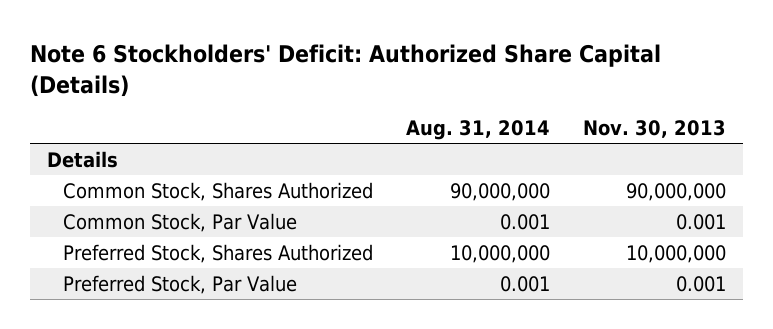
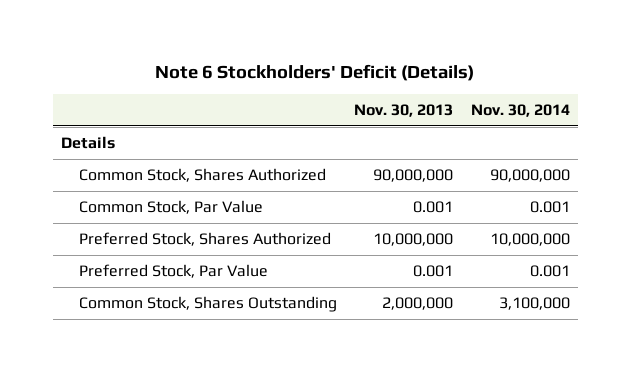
[30,43,662,97] Note 6 Stockholders' Deficit: Authorized Share Capital (Details) -> [155,63,475,81] Note 6 Stockholders' Deficit (Details)
[405,120,550,141] Aug. 31, 2014 -> none
none -> [470,104,570,118] Nov. 30, 2014
none -> [79,296,338,313] Common Stock, Shares Outstanding

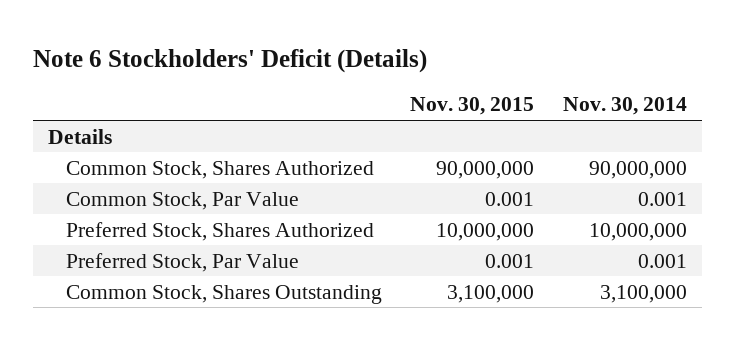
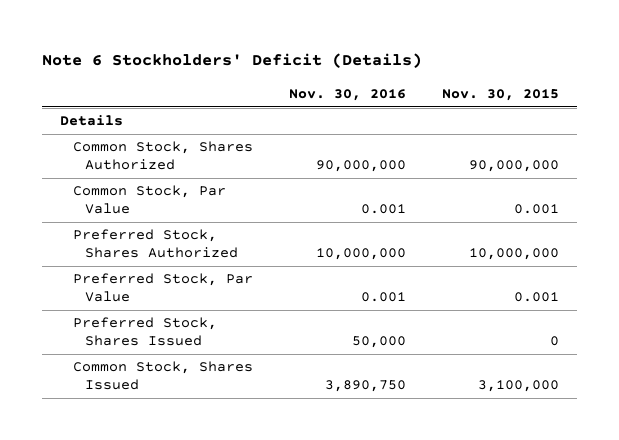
[563,97,688,116] Nov. 30, 2014 -> none
none -> [288,88,406,101] Nov. 30, 2016
none -> [72,317,217,347] Preferred Stock, Shares Issued
[65,284,382,304] Common Stock, Shares Outstanding -> [72,361,253,391] Common Stock, Shares Issued

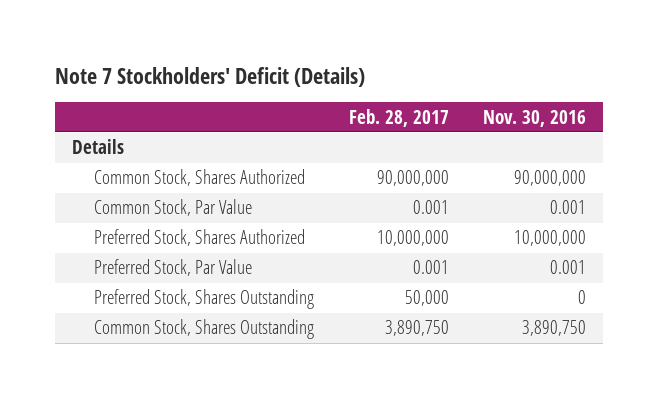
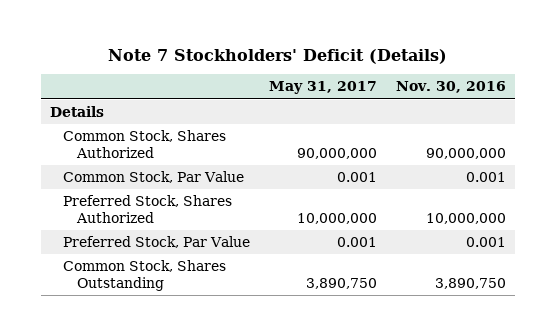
[348,108,449,127] Feb. 28, 2017 -> none
none -> [269,81,378,95] May 31, 2017
[94,289,315,310] Preferred Stock, Shares Outstanding -> none

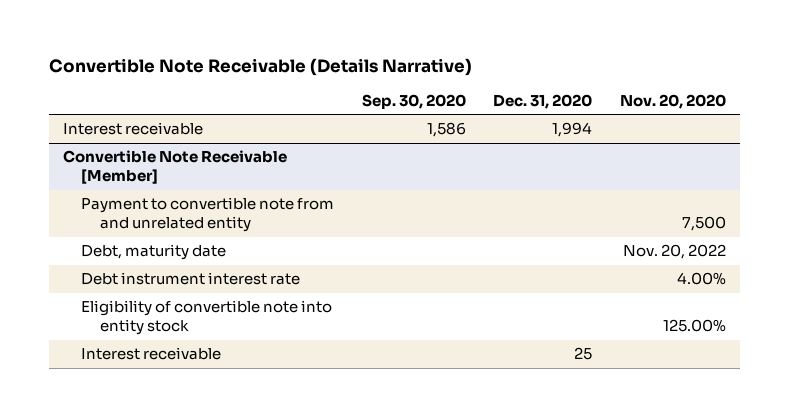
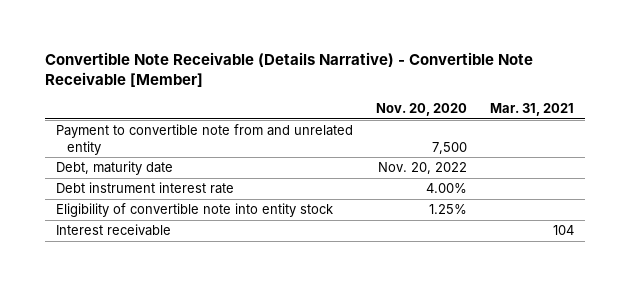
[49,58,473,77] Convertible Note Receivable (Details Narrative) -> [44,51,533,88] Convertible Note Receivable (Details Narrative) - Convertible Note Receivable [Member]
[361,93,466,109] Sep. 30, 2020 -> none
[493,93,593,109] Dec. 31, 2020 -> none
none -> [489,103,574,117] Mar. 31, 2021
[62,122,203,136] Interest receivable -> none
[62,150,287,185] Convertible Note Receivable [Member] -> none
[662,319,726,333] 125.00% -> [428,204,467,215] 1.25%

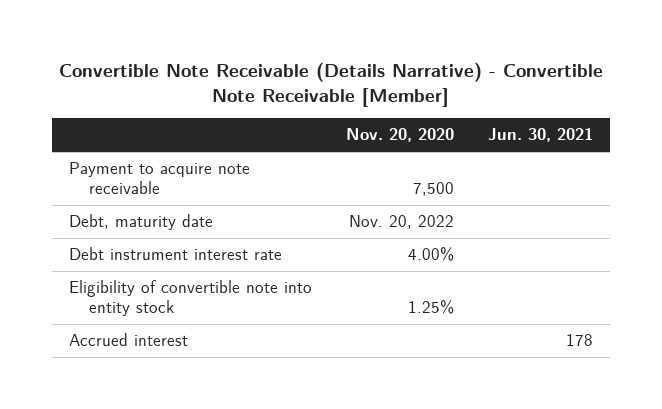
[489,103,574,117] Mar. 31, 2021 -> none
none -> [487,128,593,143] Jun. 30, 2021
[56,124,354,155] Payment to convertible note from and unrelated entity -> none
none -> [68,162,250,195] Payment to acquire note receivable
[56,224,172,237] Interest receivable -> [68,333,188,347] Accrued interest

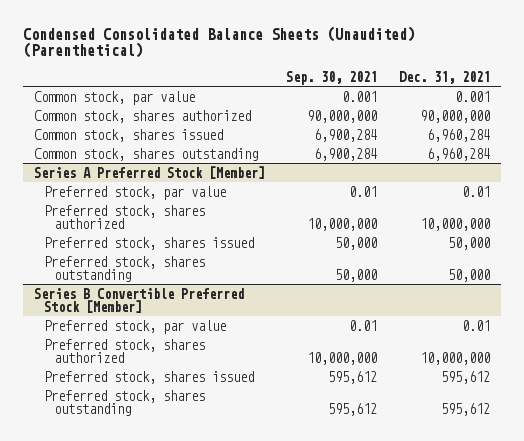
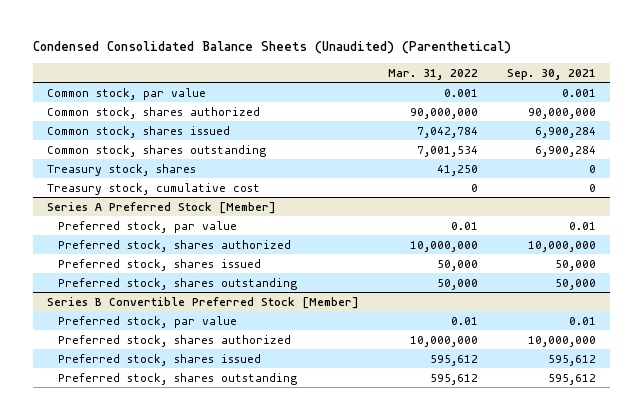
[399,70,491,84] Dec. 31, 2021 -> none
none -> [388,68,479,80] Mar. 31, 2022
none -> [47,163,197,176] Treasury stock, shares
none -> [47,182,261,195] Treasury stock, cumulative cost

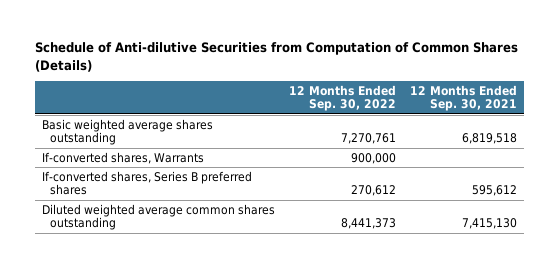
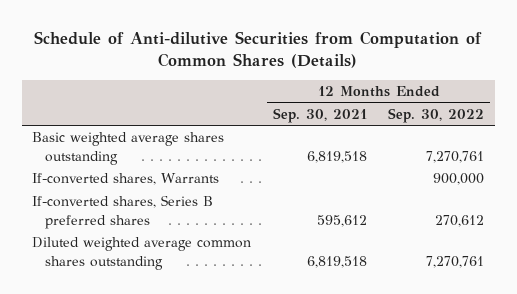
[340,218,396,230] 8,441,373 -> [426,255,485,268] 7,270,761
[461,218,517,230] 7,415,130 -> [306,255,367,268] 6,819,518

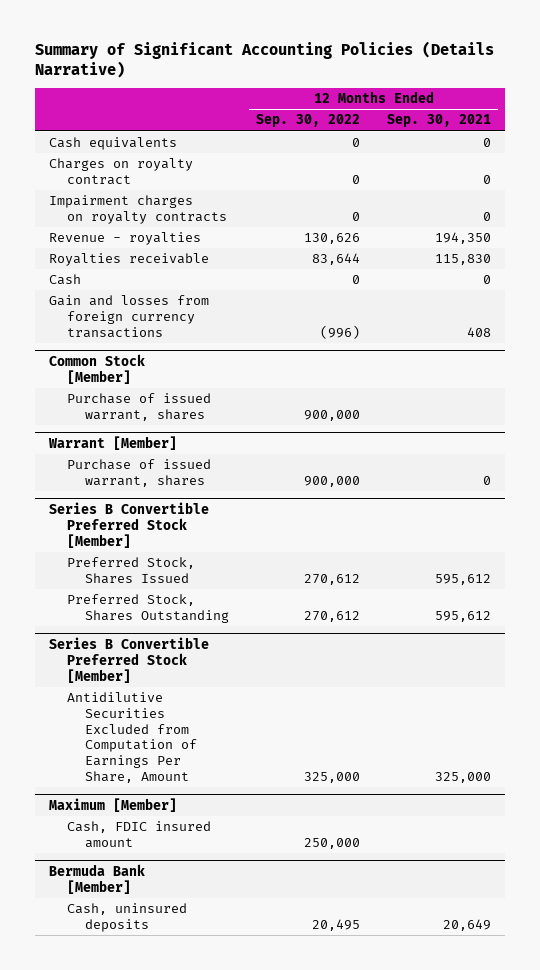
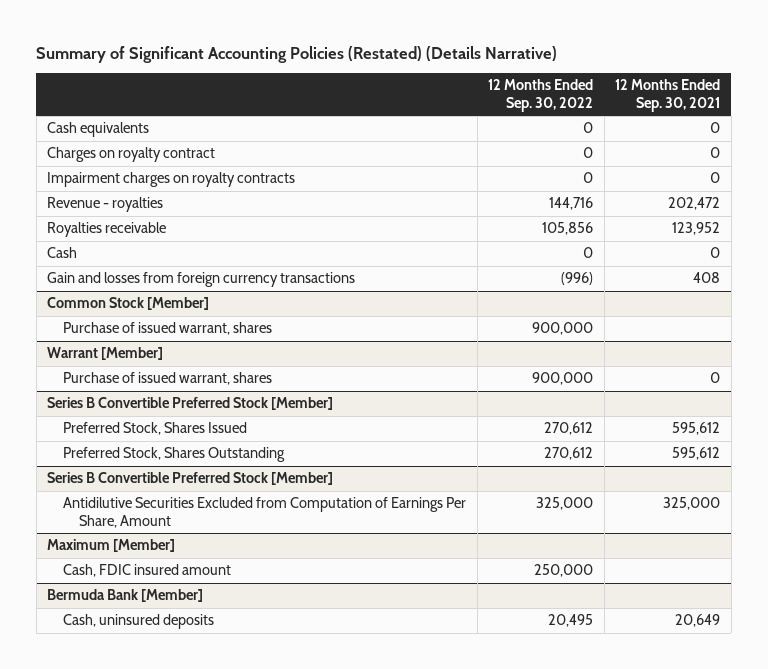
[34,40,494,78] Summary of Significant Accounting Policies (Details Narrative) -> [36,45,558,63] Summary of Significant Accounting Policies (Restated) (Details Narrative)
[303,233,360,245] 130,626 -> [549,197,594,211] 144,716
[435,232,492,245] 194,350 -> [668,197,721,211] 202,472
[311,253,360,266] 83,644 -> [542,222,594,236] 105,856
[435,254,492,266] 115,830 -> [672,222,721,236] 123,952

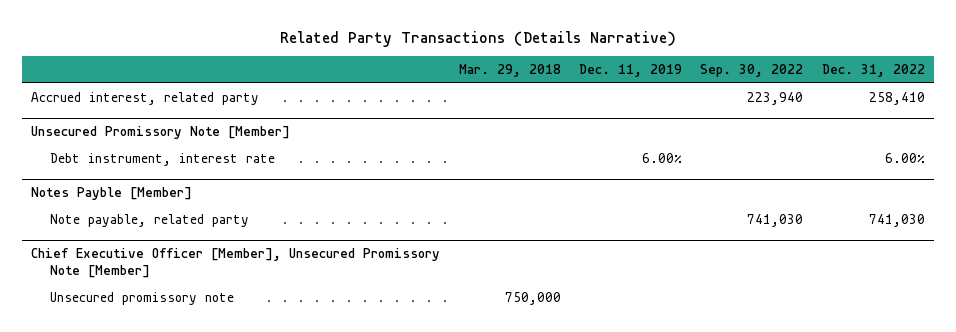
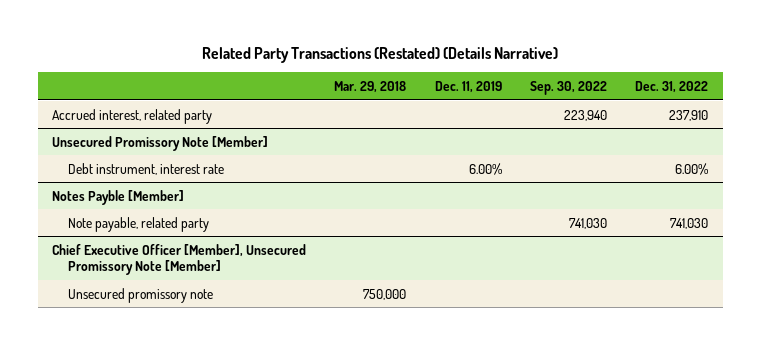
[279,30,676,47] Related Party Transactions (Details Narrative) -> [202,46,559,63] Related Party Transactions (Restated) (Details Narrative)
[868,91,925,105] 258,410 -> [669,109,709,121] 237,910

